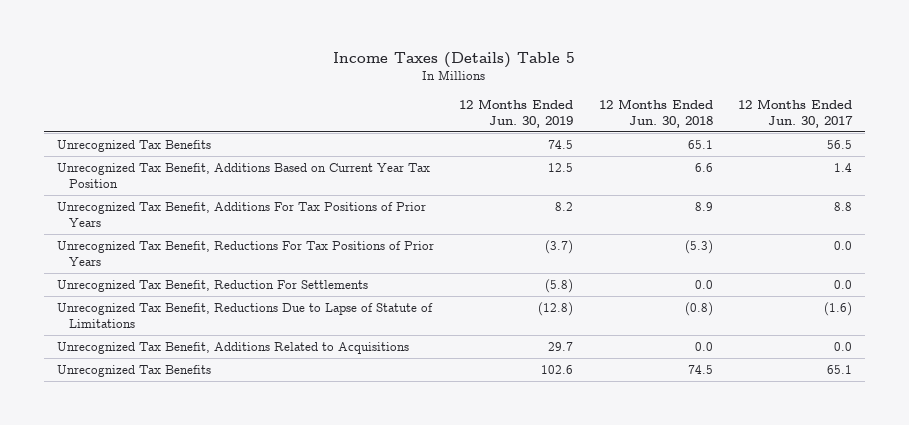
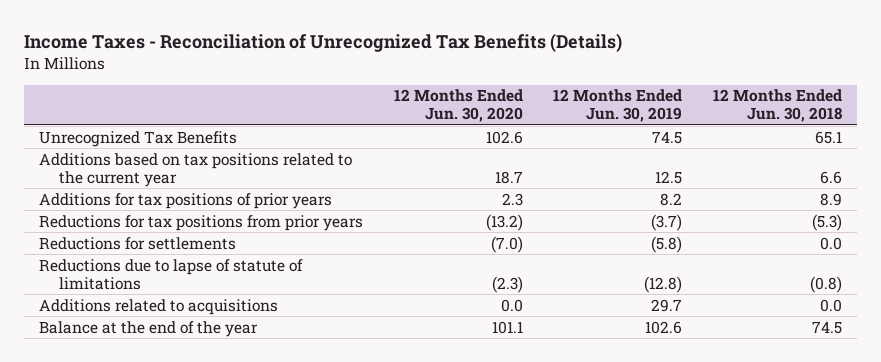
[333,52,576,69] Income Taxes (Details) Table 5 -> [23,33,622,53] Income Taxes - Reconciliation of Unrecognized Tax Benefits (Details)
[738,98,854,128] 12 Months Ended Jun. 30, 2017 -> none
none -> [393,89,523,123] 12 Months Ended Jun. 30, 2020
[56,162,430,188] Unrecognized Tax Benefit, Additions Based on Current Year Tax Position -> [39,152,353,187] Additions based on tax positions related to the current year
[56,201,426,227] Unrecognized Tax Benefit, Additions For Tax Positions of Prior Years -> [39,192,333,209] Additions for tax positions of prior years
[56,240,434,266] Unrecognized Tax Benefit, Reductions For Tax Positions of Prior Years -> [39,214,364,231] Reductions for tax positions from prior years
[56,279,368,292] Unrecognized Tax Benefit, Reduction For Settlements -> [39,236,237,250] Reductions for settlements
[56,302,433,328] Unrecognized Tax Benefit, Reductions Due to Lapse of Statute of Limitations -> [39,258,304,290] Reductions due to lapse of statute of limitations
[56,341,409,354] Unrecognized Tax Benefit, Additions Related to Acquisitions -> [39,298,279,315] Additions related to acquisitions
[56,364,211,377] Unrecognized Tax Benefits -> [39,320,259,337] Balance at the end of the year

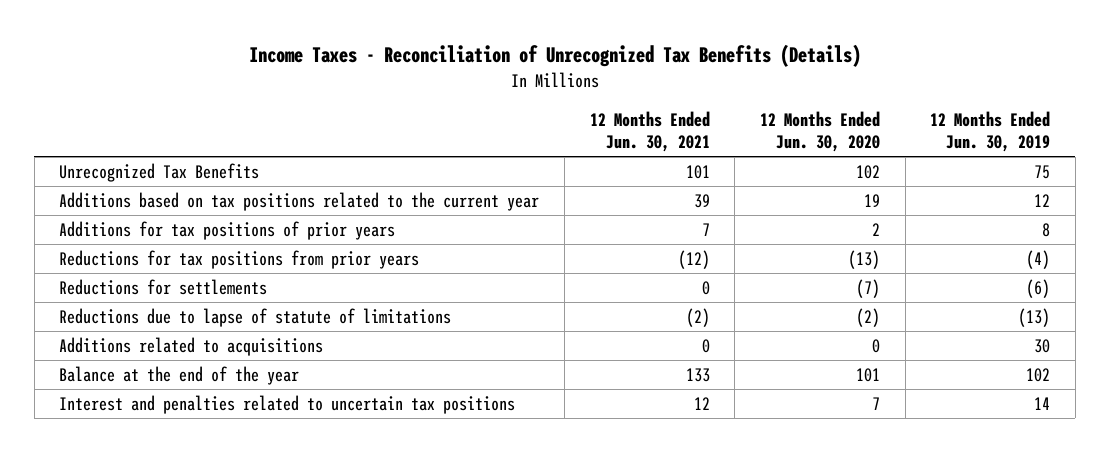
[712,89,842,123] 12 Months Ended Jun. 30, 2018 -> none
none -> [589,110,710,153] 12 Months Ended Jun. 30, 2021
[485,130,523,144] 102.6 -> [855,164,880,179] 102
[652,130,683,144] 74.5 -> [1034,164,1051,179] 75
[494,170,523,184] 18.7 -> [863,193,880,207] 19
[655,170,683,184] 12.5 -> [1034,193,1051,207] 12
[501,192,523,206] 2.3 -> [871,222,880,236] 2
[660,192,683,206] 8.2 -> [1042,222,1051,237] 8
[485,213,523,231] (13.2) -> [847,249,880,269] (13)
[651,213,683,231] (3.7) -> [1026,249,1051,269] (4)
[490,235,523,253] (7.0) -> [855,278,880,298] (7)
[651,235,683,253] (5.8) -> [1026,278,1051,298] (6)
[491,275,523,293] (2.3) -> [855,307,880,327] (2)
[644,275,683,293] (12.8) -> [1018,307,1051,327] (13)
[500,298,523,312] 0.0 -> [871,338,880,353] 0
[651,298,683,312] 29.7 -> [1034,338,1051,353] 30
[491,320,523,334] 101.1 -> [855,367,880,382] 101
[645,320,683,334] 102.6 -> [1026,367,1051,382] 102
none -> [59,394,516,414] Interest and penalties related to uncertain tax positions

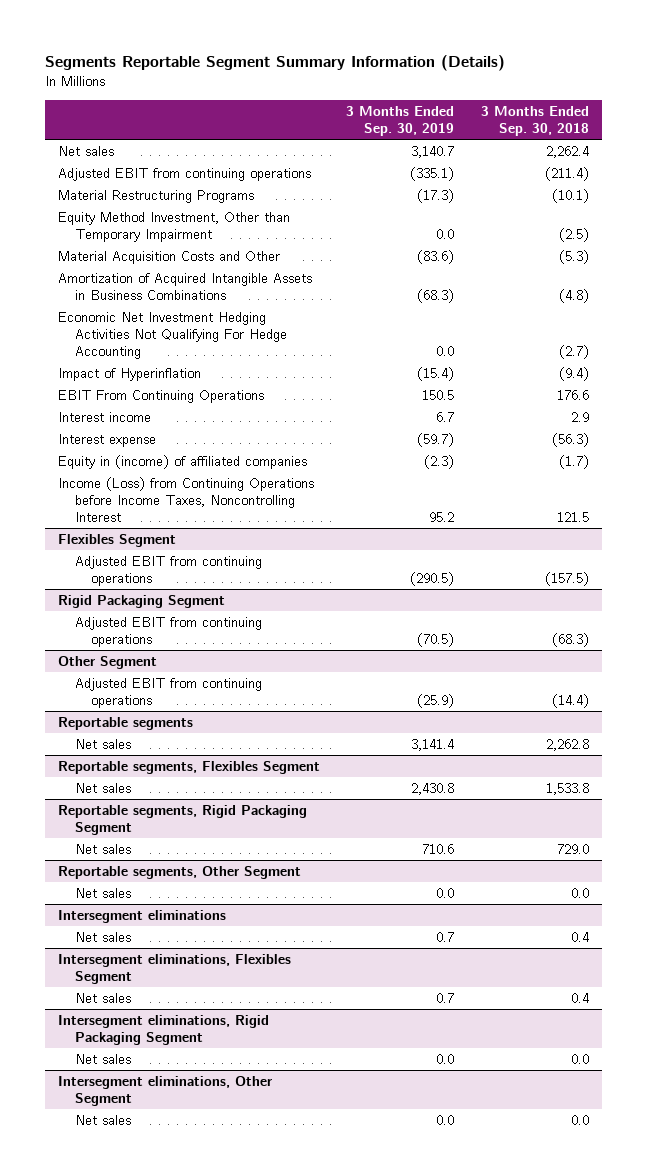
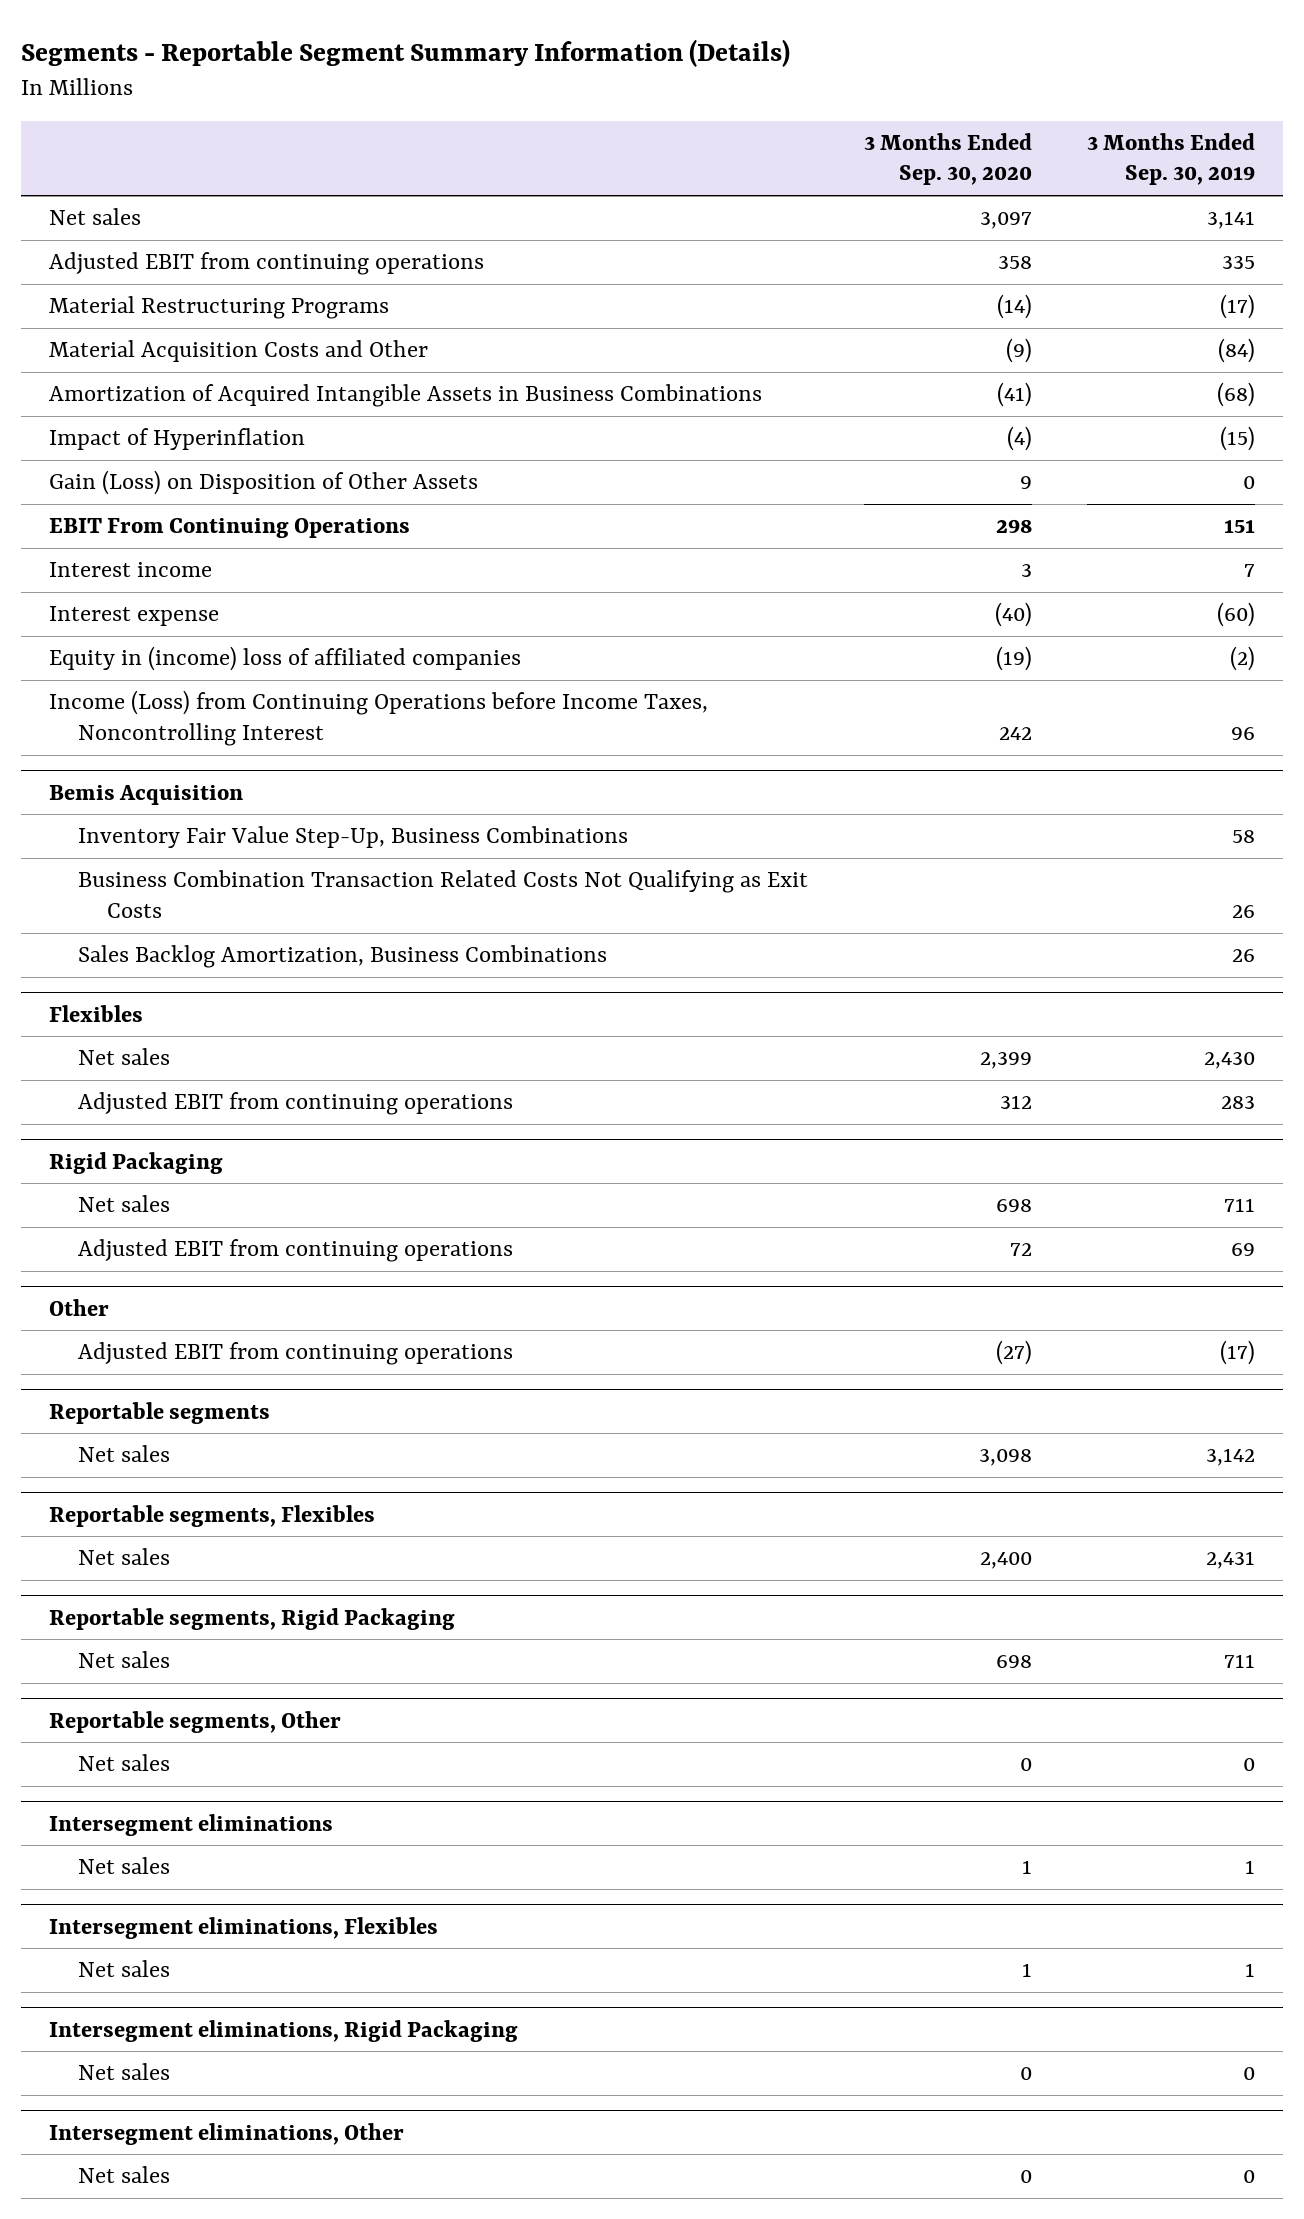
[45,54,506,71] Segments Reportable Segment Summary Information (Details) -> [21,38,791,67] Segments - Reportable Segment Summary Information (Details)
[480,105,589,137] 3 Months Ended Sep. 30, 2018 -> none
none -> [863,132,1032,186] 3 Months Ended Sep. 30, 2020
[58,211,291,242] Equity Method Investment, Other than Temporary Impairment -> none
[58,311,287,360] Economic Net Investment Hedging Activities Not Qualifying For Hedge Accounting -> none
[411,145,455,158] 3,140.7 -> [1207,211,1256,230] 3,141
[410,166,455,181] (335.1) -> [1222,256,1256,270] 335
[417,188,455,203] (17.3) -> [1220,294,1256,320] (17)
[417,249,455,264] (83.6) -> [1218,338,1256,364] (84)
[417,288,455,303] (68.3) -> [1217,382,1256,408] (68)
[417,366,455,381] (15.4) -> [1220,426,1256,452] (15)
none -> [49,470,479,496] Gain (Loss) on Disposition of Other Assets
[422,389,455,400] 150.5 -> [1224,520,1256,534] 151
[436,411,455,422] 6.7 -> [1244,564,1256,578] 7
[417,432,455,447] (59.7) -> [1217,602,1256,628] (60)
[58,454,308,469] Equity in (income) of affiliated companies -> [49,646,522,672] Equity in (income) loss of affiliated companies
[424,454,455,469] (2.3) -> [1230,646,1256,672] (2)
[429,512,455,523] 95.2 -> [1231,726,1256,740] 96
none -> [49,784,244,805] Bemis Acquisition
none -> [78,826,629,849] Inventory Fair Value Step-Up, Business Combinations
none -> [78,870,809,918] Business Combination Transaction Related Costs Not Qualifying as Exit Costs
none -> [78,945,608,969] Sales Backlog Amortization, Business Combinations
[58,533,177,547] Flexibles Segment -> [49,1004,144,1022] Flexibles
none -> [78,1048,171,1066] Net sales
[410,571,455,586] (290.5) -> [1221,1096,1256,1110] 283
[58,594,226,608] Rigid Packaging Segment -> [49,1151,224,1174] Rigid Packaging
none -> [78,1195,171,1213] Net sales
[417,632,455,647] (70.5) -> [1231,1243,1256,1257] 69
[58,655,158,669] Other Segment -> [49,1298,110,1316] Other
[417,693,455,708] (25.9) -> [1220,1340,1256,1366] (17)
[411,738,455,751] 3,141.4 -> [1206,1448,1256,1467] 3,142
[58,760,321,774] Reportable segments, Flexibles Segment -> [49,1504,376,1527] Reportable segments, Flexibles
[411,782,455,795] 2,430.8 -> [1206,1551,1256,1570] 2,431
[58,804,308,835] Reportable segments, Rigid Packaging Segment -> [49,1607,456,1630] Reportable segments, Rigid Packaging
[422,843,455,854] 710.6 -> [1224,1654,1256,1669] 711
[58,865,302,879] Reportable segments, Other Segment -> [49,1710,342,1733] Reportable segments, Other
[436,887,455,898] 0.0 -> [1243,1758,1256,1772] 0
[436,931,455,942] 0.7 -> [1245,1860,1256,1875] 1
[58,953,292,984] Intersegment eliminations, Flexibles Segment -> [49,1916,439,1939] Intersegment eliminations, Flexibles
[436,992,455,1003] 0.7 -> [1245,1963,1256,1978] 1
[58,1014,270,1045] Intersegment eliminations, Rigid Packaging Segment -> [49,2019,519,2042] Intersegment eliminations, Rigid Packaging
[436,1053,455,1064] 0.0 -> [1243,2067,1256,2081] 0
[58,1075,273,1106] Intersegment eliminations, Other Segment -> [49,2122,405,2145] Intersegment eliminations, Other
[436,1114,455,1125] 0.0 -> [1243,2170,1256,2184] 0

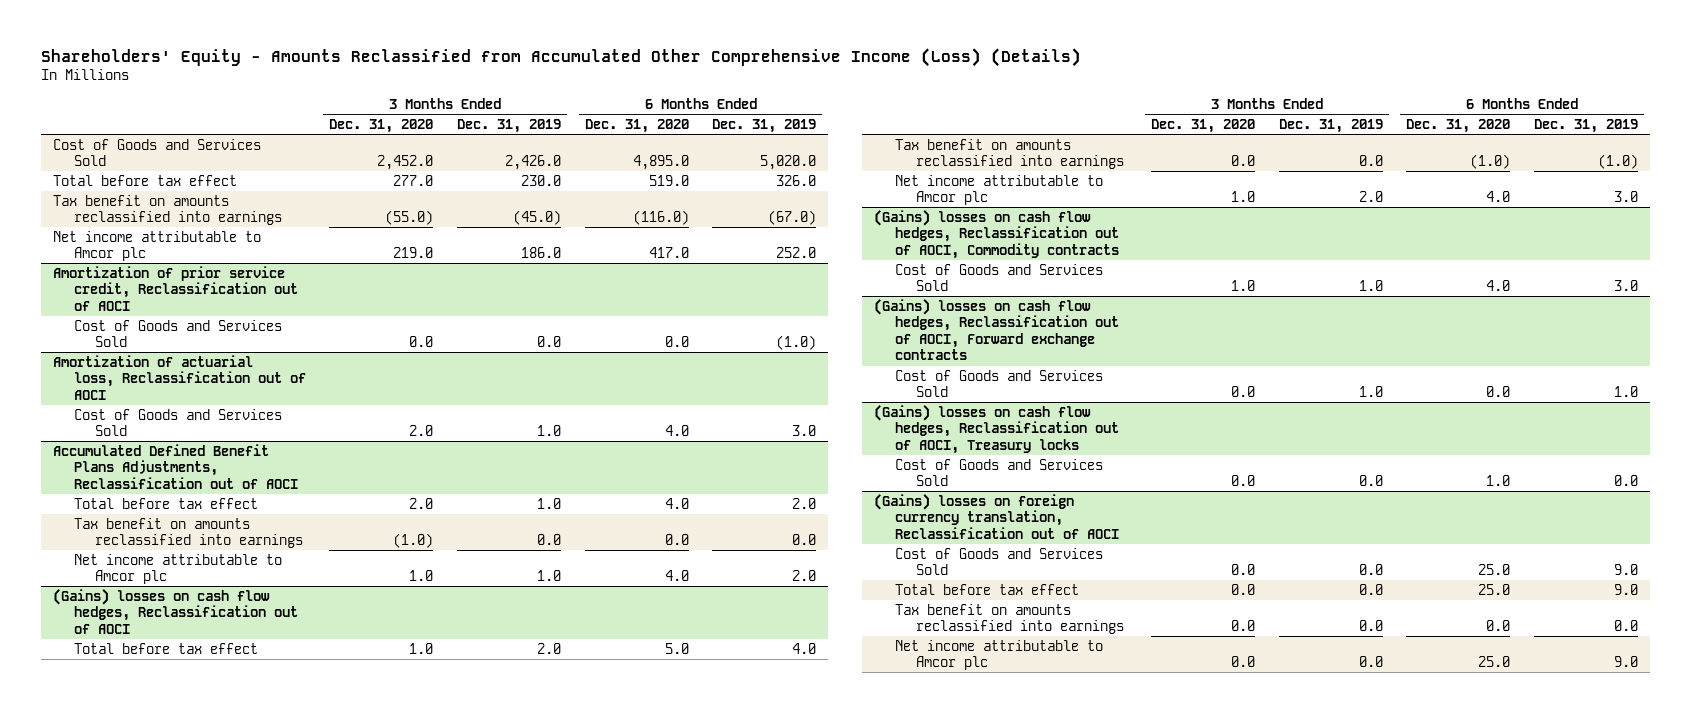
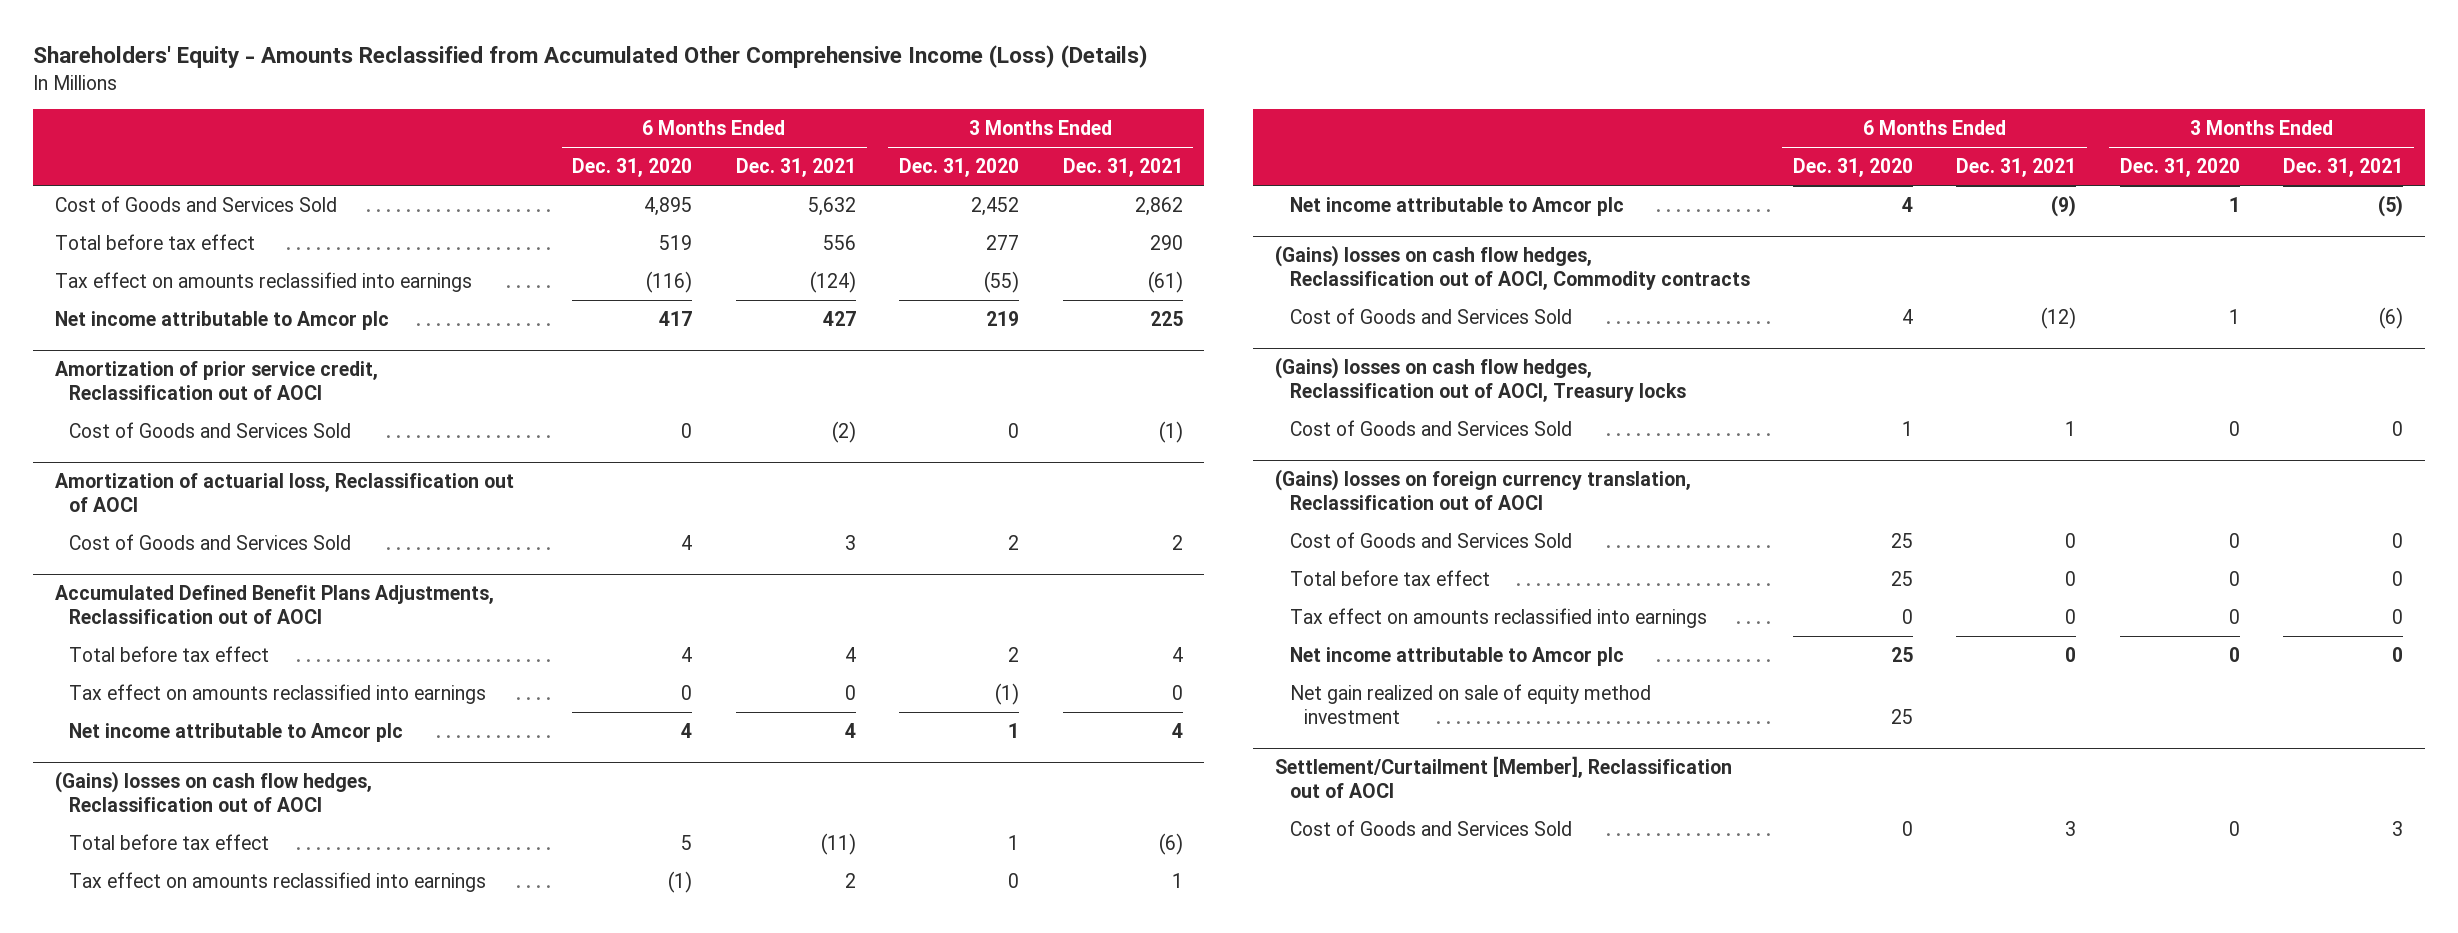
[457,118,562,133] Dec. 31, 2019 -> none
[712,118,817,133] Dec. 31, 2019 -> none
none -> [735,158,856,178] Dec. 31, 2021
none -> [1062,158,1183,178] Dec. 31, 2021
[377,155,434,171] 2,452.0 -> [971,196,1020,216] 2,452
[632,155,689,171] 4,895.0 -> [644,196,693,216] 4,895
[393,174,434,186] 277.0 -> [986,234,1020,250] 277
[648,174,689,186] 519.0 -> [659,234,693,250] 519
[52,194,282,226] Tax benefit on amounts reclassified into earnings -> [54,271,472,292] Tax effect on amounts reclassified into earnings
[385,210,434,226] (55.0) -> [984,270,1020,293] (55)
[632,210,689,226] (116.0) -> [646,270,693,293] (116)
[393,247,434,259] 219.0 -> [986,310,1020,326] 219
[648,247,689,259] 417.0 -> [659,310,693,326] 417
[409,336,434,348] 0.0 -> [1008,422,1020,438] 0
[664,336,689,348] 0.0 -> [681,422,693,438] 0
[409,425,434,437] 2.0 -> [1008,534,1020,550] 2
[664,425,689,437] 4.0 -> [681,534,693,550] 4
[409,497,434,509] 2.0 -> [1008,646,1020,662] 2
[664,497,689,509] 4.0 -> [681,646,693,662] 4
[73,517,303,549] Tax benefit on amounts reclassified into earnings -> [69,683,487,704] Tax effect on amounts reclassified into earnings
[393,533,434,549] (1.0) -> [995,682,1020,705] (1)
[664,534,689,546] 0.0 -> [681,684,693,700] 0
[409,570,434,582] 1.0 -> [1008,722,1020,738] 1
[664,570,689,582] 4.0 -> [681,722,693,738] 4
[409,642,434,654] 1.0 -> [1008,834,1020,850] 1
[664,642,689,654] 5.0 -> [681,834,693,850] 5
[895,138,1125,170] Tax benefit on amounts reclassified into earnings -> [69,871,487,892] Tax effect on amounts reclassified into earnings
[1231,155,1256,167] 0.0 -> [1008,872,1020,888] 0
[1470,154,1511,170] (1.0) -> [668,870,693,893] (1)
[1231,191,1256,203] 1.0 -> [2228,196,2240,212] 1
[1486,191,1511,203] 4.0 -> [1902,196,1914,212] 4
[874,298,1120,361] (Gains) losses on cash flow hedges, Reclassification out of AOCI, Forward exchange contracts -> none
[895,369,1104,398] Cost of Goods and Services Sold -> none
[1231,280,1256,292] 1.0 -> [2228,308,2240,324] 1
[1486,280,1511,292] 4.0 -> [1902,308,1914,324] 4
[1231,475,1256,487] 0.0 -> [2228,420,2240,436] 0
[1486,475,1511,487] 1.0 -> [1902,420,1914,436] 1
[1231,564,1256,576] 0.0 -> [2228,532,2240,548] 0
[1478,564,1511,576] 25.0 -> [1891,532,1914,548] 25
[1231,583,1256,595] 0.0 -> [2228,570,2240,586] 0
[1478,583,1511,595] 25.0 -> [1891,570,1914,586] 25
[895,603,1125,635] Tax benefit on amounts reclassified into earnings -> [1289,607,1707,628] Tax effect on amounts reclassified into earnings
[1231,620,1256,632] 0.0 -> [2228,608,2240,624] 0
[1486,620,1511,632] 0.0 -> [1902,608,1914,624] 0
[1231,656,1256,668] 0.0 -> [2228,646,2240,662] 0
[1478,656,1511,668] 25.0 -> [1891,646,1914,662] 25
none -> [1289,683,1651,725] Net gain realized on sale of equity method investment
none -> [1275,756,1733,799] Settlement/Curtailment [Member], Reclassification out of AOCI
none -> [1289,819,1572,836] Cost of Goods and Services Sold

